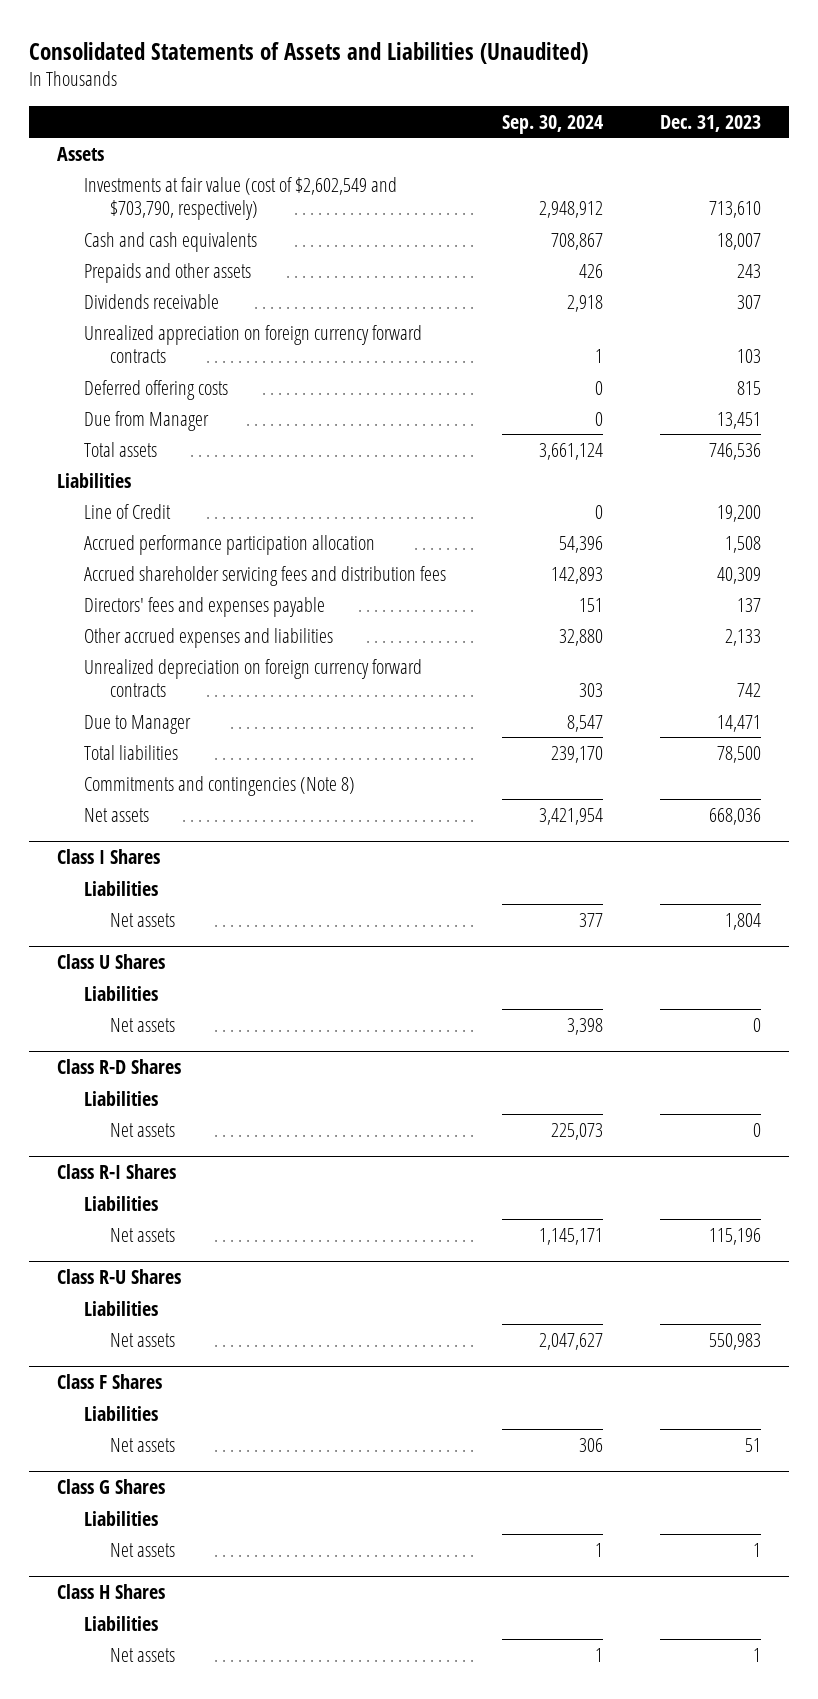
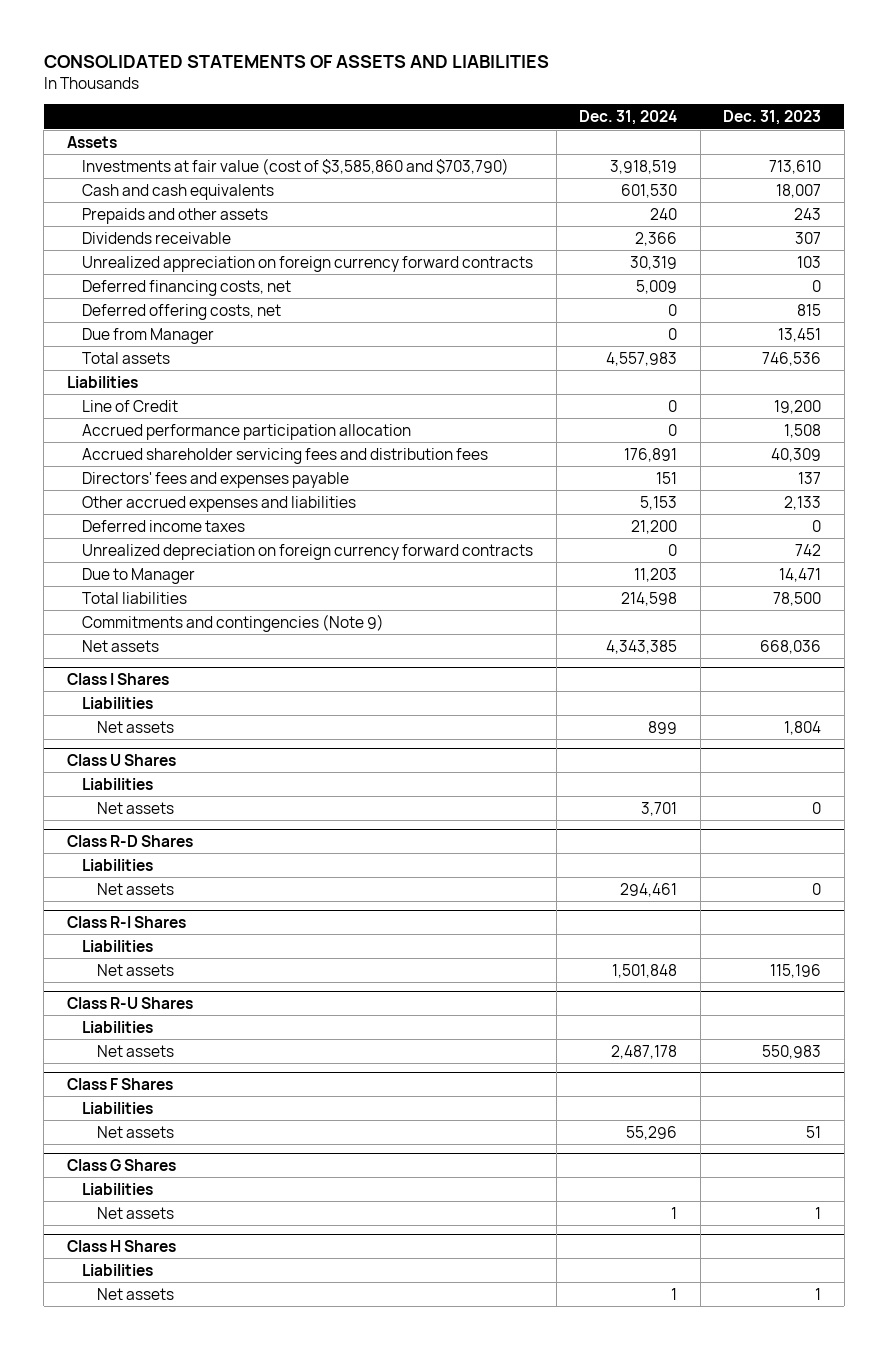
[29,41,589,64] Consolidated Statements of Assets and Liabilities (Unaudited) -> [43,54,549,68] CONSOLIDATED STATEMENTS OF ASSETS AND LIABILITIES
[502,114,604,134] Sep. 30, 2024 -> none
none -> [579,110,678,126] Dec. 31, 2024
[83,176,397,220] Investments at fair value (cost of $2,602,549 and $703,790, respectively) -> [82,157,510,175] Investments at fair value (cost of $3,585,860 and $703,790)
none -> [82,279,292,296] Deferred financing costs, net
[83,379,228,400] Deferred offering costs -> [82,303,282,320] Deferred offering costs, net
none -> [82,519,246,532] Deferred income taxes
[83,775,355,796] Commitments and contingencies (Note 8) -> [82,613,385,632] Commitments and contingencies (Note 9)

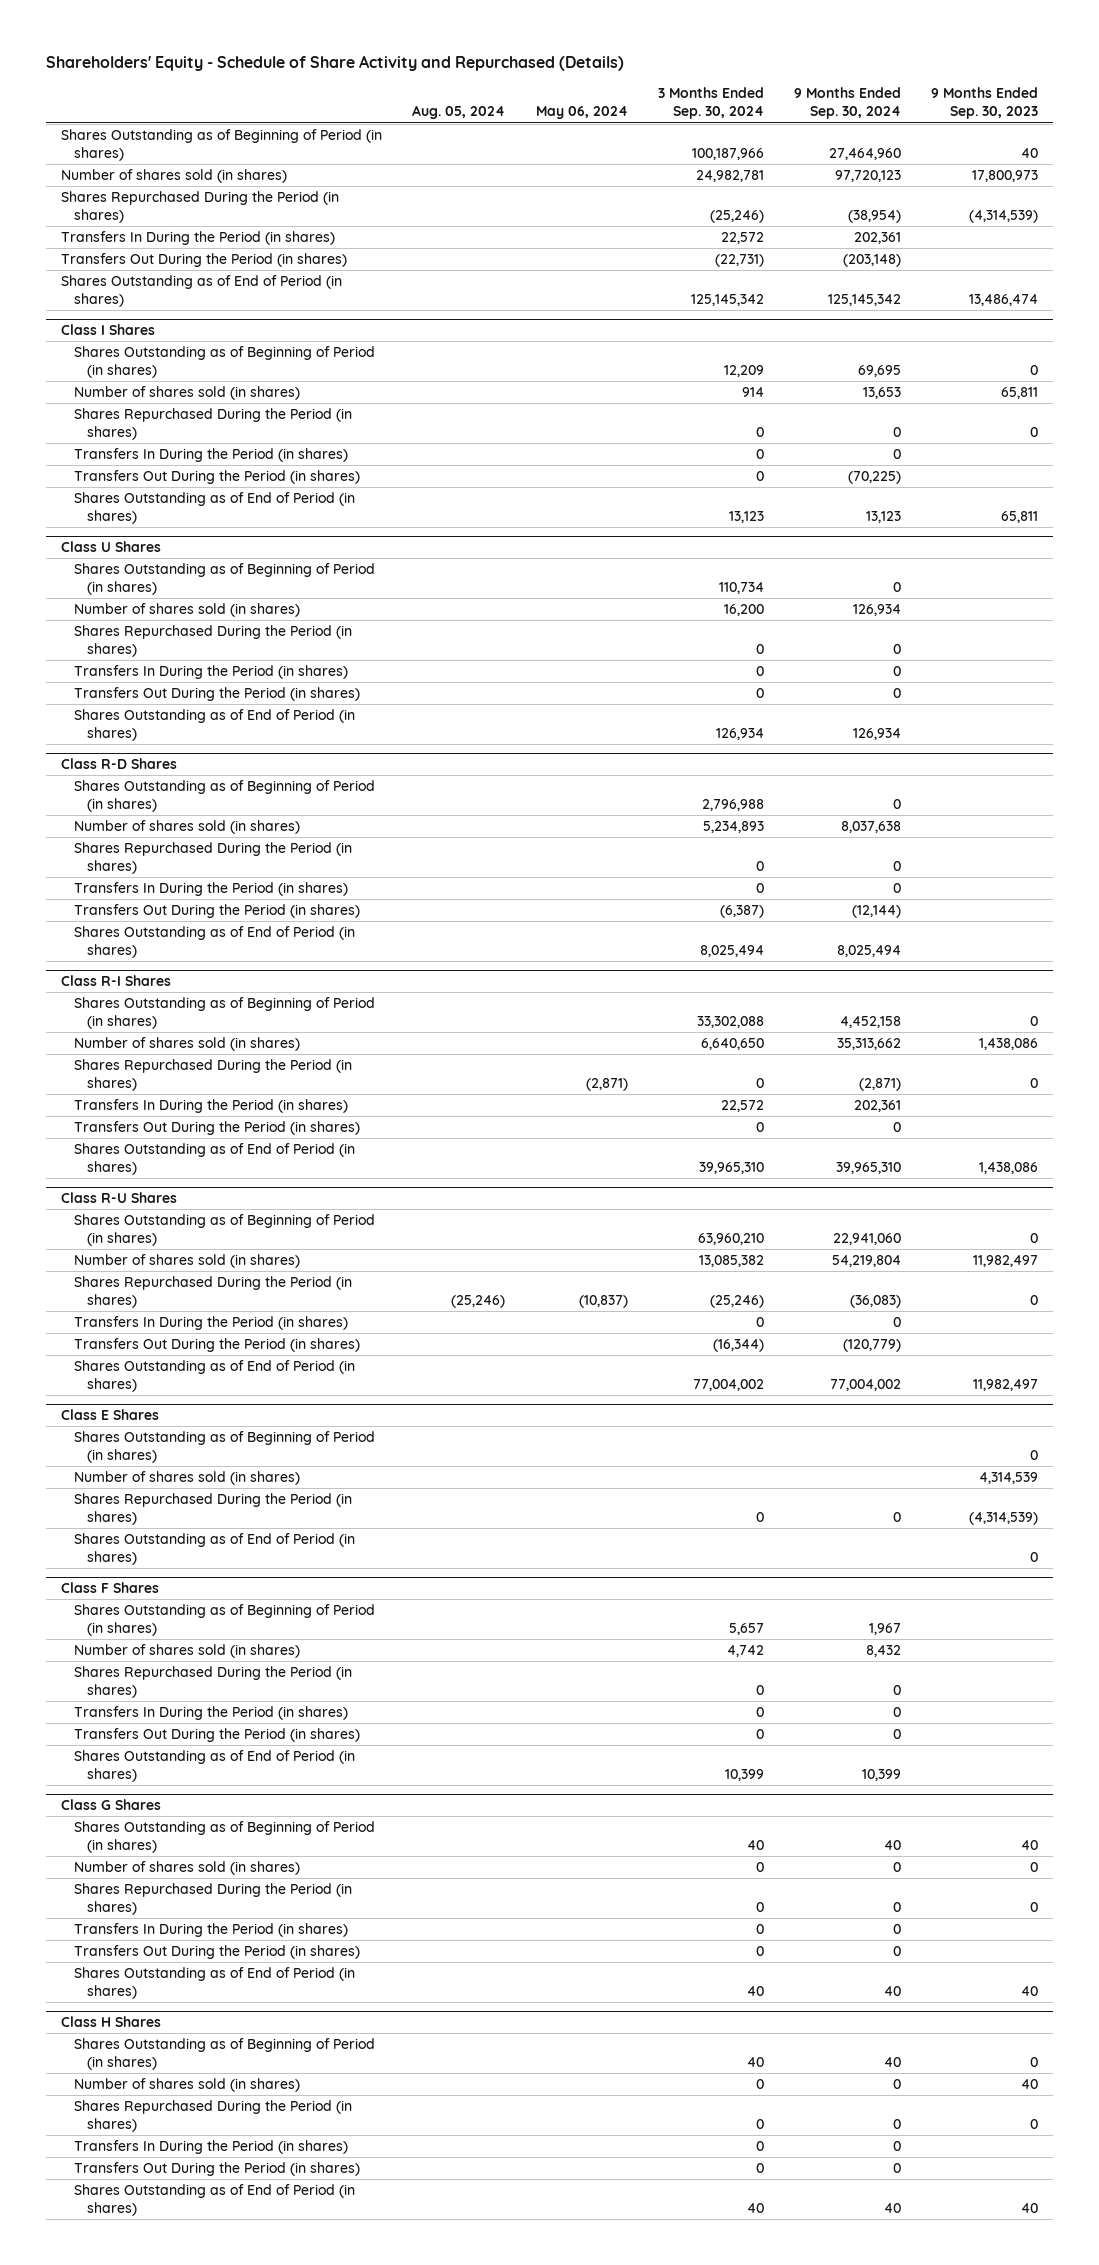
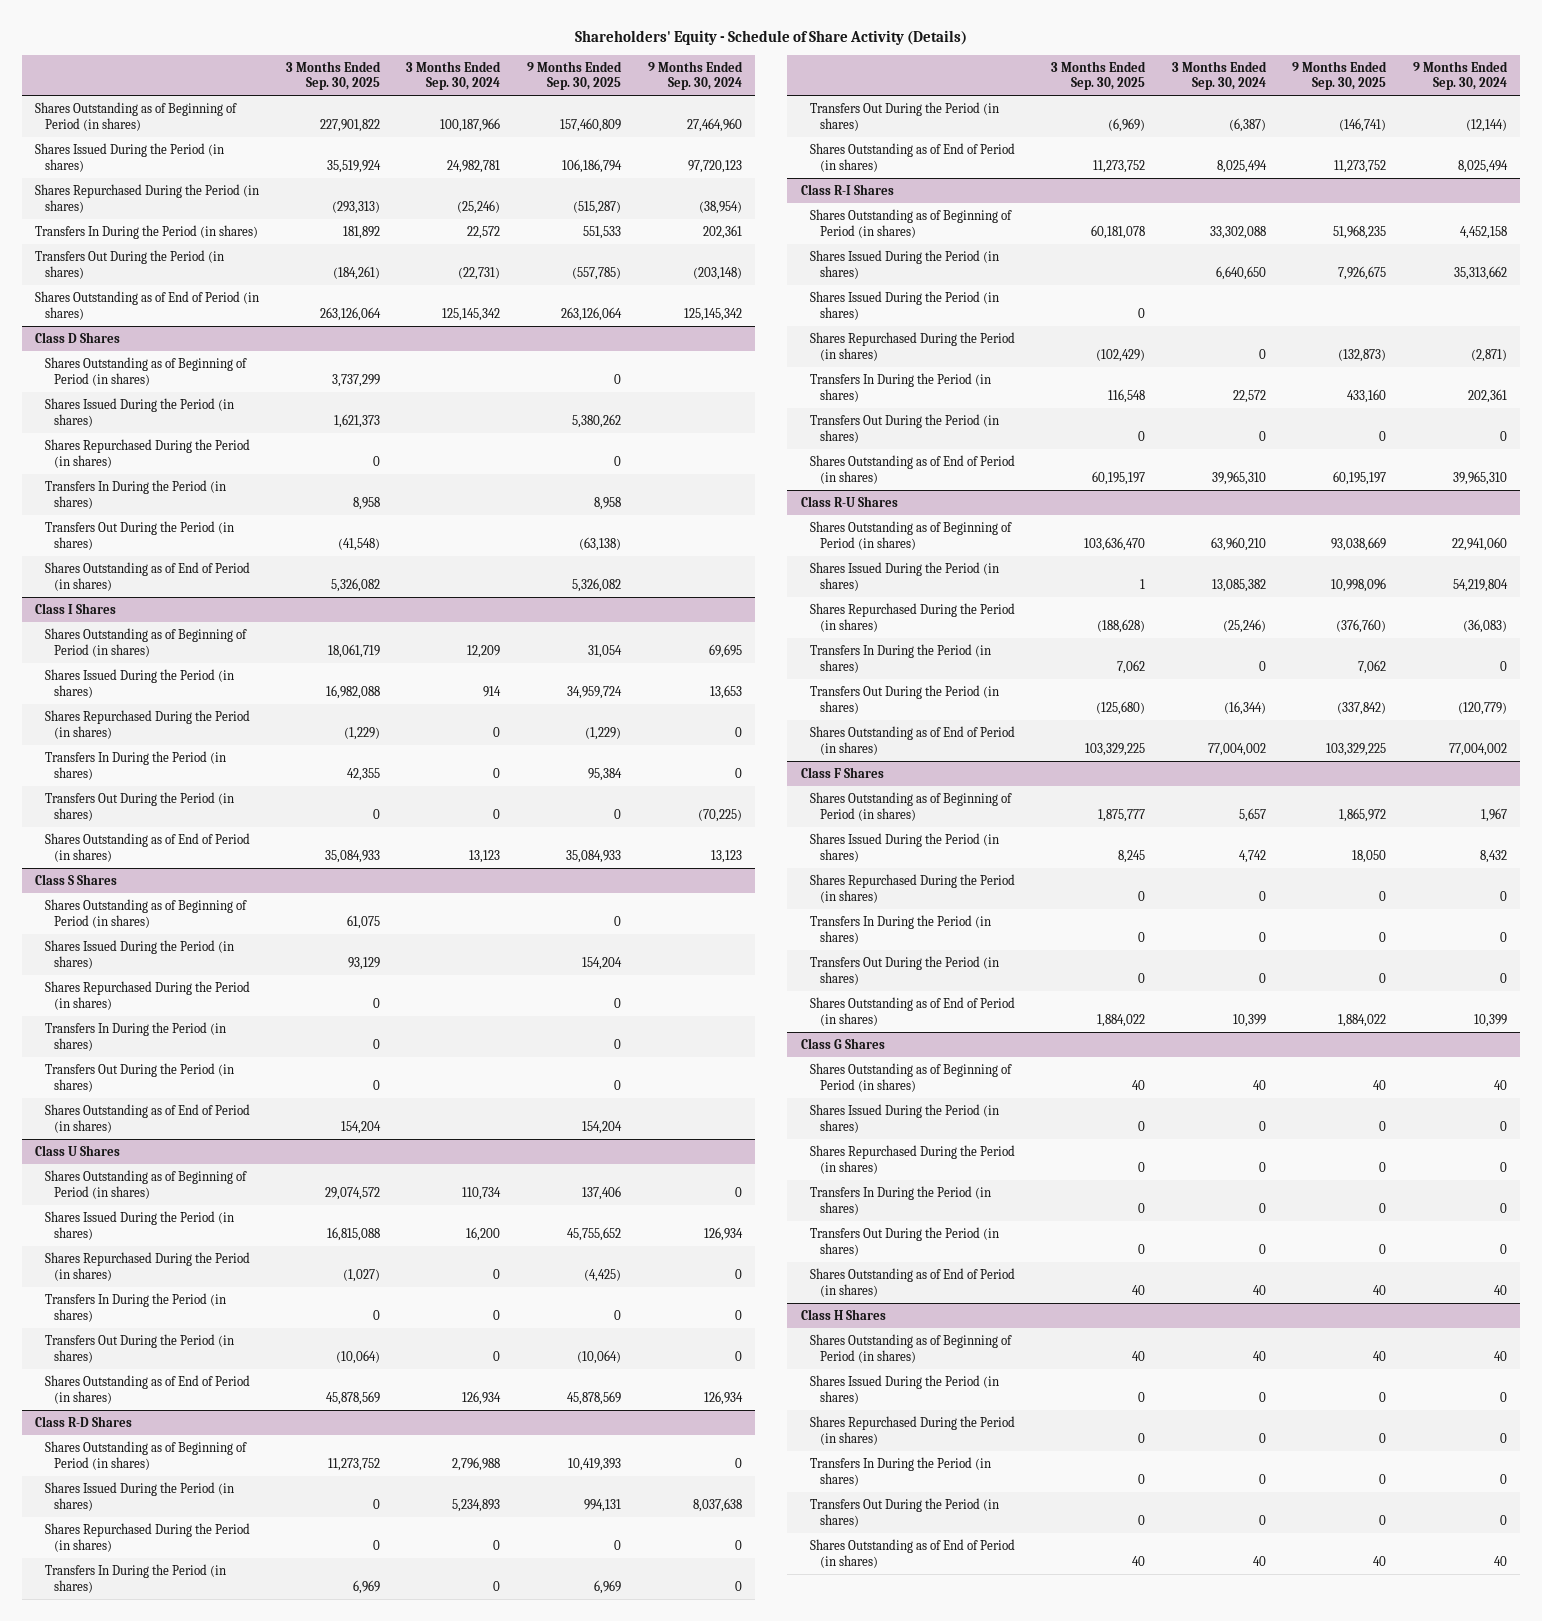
[46,55,625,72] Shareholders' Equity - Schedule of Share Activity and Repurchased (Details) -> [575,29,968,45] Shareholders' Equity - Schedule of Share Activity (Details)
[412,105,506,120] Aug. 05, 2024 -> none
[535,106,628,120] May 06, 2024 -> none
[931,87,1039,120] 9 Months Ended Sep. 30, 2023 -> none
none -> [285,60,381,91] 3 Months Ended Sep. 30, 2025
none -> [526,60,622,91] 9 Months Ended Sep. 30, 2025
[61,169,288,184] Number of shares sold (in shares) -> [35,142,225,172] Shares Issued During the Period (in shares)
none -> [35,331,121,343] Class D Shares
none -> [44,356,247,386] Shares Outstanding as of Beginning of Period (in shares)
none -> [44,397,234,427] Shares Issued During the Period (in shares)
none -> [44,438,250,468] Shares Repurchased During the Period (in shares)
none -> [44,479,226,509] Transfers In During the Period (in shares)
none -> [44,520,234,550] Transfers Out During the Period (in shares)
none -> [44,561,250,591] Shares Outstanding as of End of Period (in shares)
[74,386,301,401] Number of shares sold (in shares) -> [44,668,234,698] Shares Issued During the Period (in shares)
none -> [35,873,118,885] Class S Shares
none -> [44,898,247,928] Shares Outstanding as of Beginning of Period (in shares)
none -> [44,939,234,969] Shares Issued During the Period (in shares)
none -> [44,980,250,1010] Shares Repurchased During the Period (in shares)
none -> [44,1021,226,1051] Transfers In During the Period (in shares)
none -> [44,1062,234,1092] Transfers Out During the Period (in shares)
none -> [44,1103,250,1133] Shares Outstanding as of End of Period (in shares)
[74,603,301,618] Number of shares sold (in shares) -> [44,1210,234,1240] Shares Issued During the Period (in shares)
[74,820,301,835] Number of shares sold (in shares) -> [44,1481,234,1511] Shares Issued During the Period (in shares)
[74,1037,301,1052] Number of shares sold (in shares) -> [810,249,1000,279] Shares Issued During the Period (in shares)
none -> [810,290,1000,320] Shares Issued During the Period (in shares)
[74,1254,301,1269] Number of shares sold (in shares) -> [810,561,1000,591] Shares Issued During the Period (in shares)
[61,1409,160,1421] Class E Shares -> none
[74,1431,376,1464] Shares Outstanding as of Beginning of Period (in shares) -> none
[74,1471,301,1486] Number of shares sold (in shares) -> none
[74,1493,353,1526] Shares Repurchased During the Period (in shares) -> none
[74,1533,356,1566] Shares Outstanding as of End of Period (in shares) -> none
[74,1644,301,1659] Number of shares sold (in shares) -> [810,832,1000,862] Shares Issued During the Period (in shares)
[74,1861,301,1876] Number of shares sold (in shares) -> [810,1103,1000,1133] Shares Issued During the Period (in shares)
[74,2078,301,2093] Number of shares sold (in shares) -> [810,1374,1000,1404] Shares Issued During the Period (in shares)

